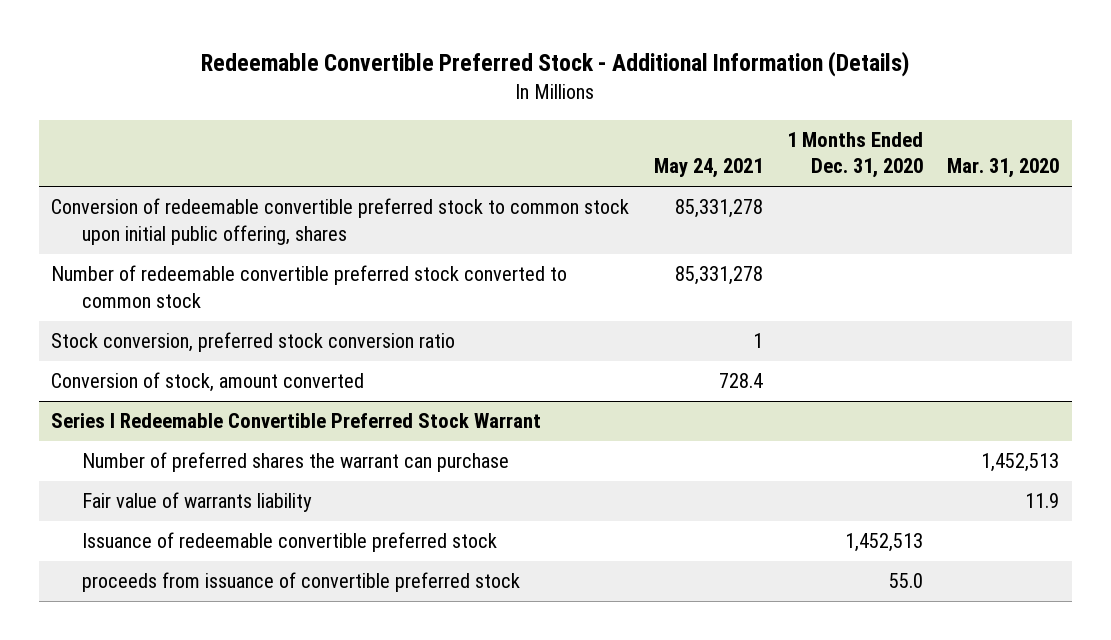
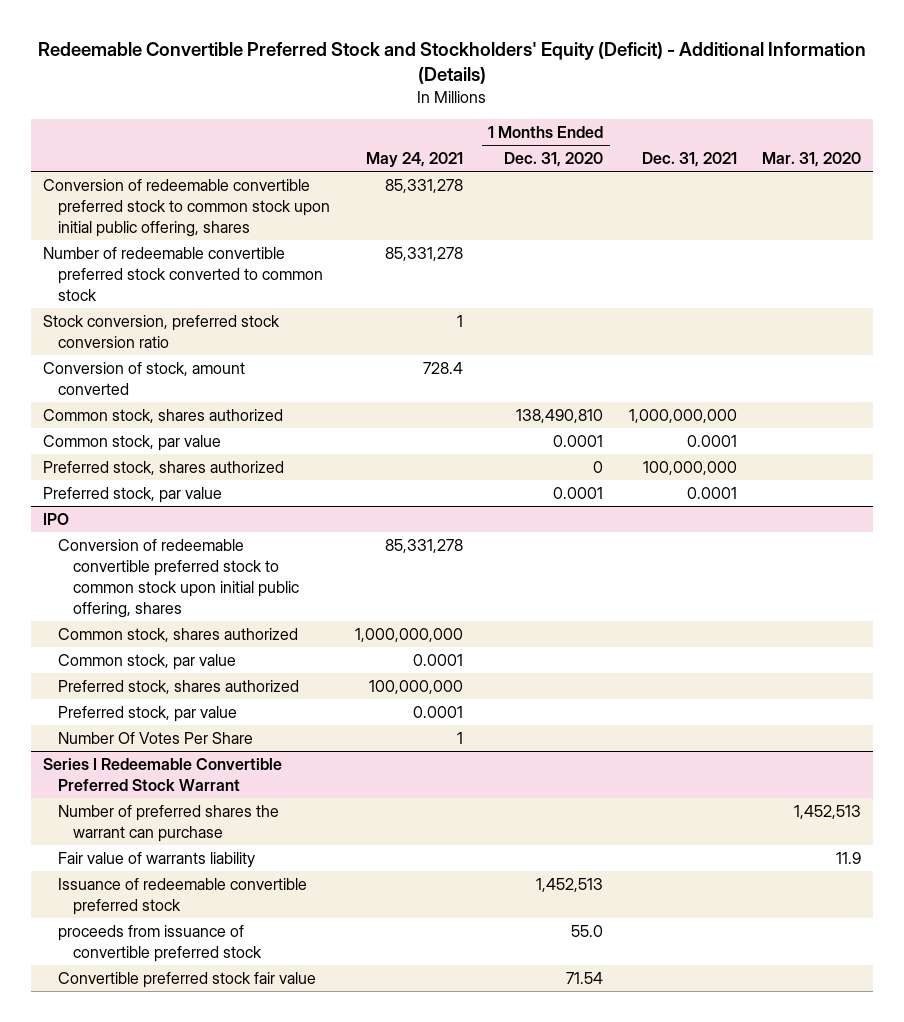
[201,51,910,78] Redeemable Convertible Preferred Stock - Additional Information (Details) -> [38,41,867,85] Redeemable Convertible Preferred Stock and Stockholders' Equity (Deficit) - Additional Information (Details)
none -> [641,152,737,168] Dec. 31, 2021
none -> [43,408,284,423] Common stock, shares authorized
none -> [43,434,222,451] Common stock, par value
none -> [43,460,285,475] Preferred stock, shares authorized
none -> [43,486,223,503] Preferred stock, par value
none -> [43,512,70,525] IPO
none -> [58,538,300,618] Conversion of redeemable convertible preferred stock to common stock upon initial public offering, shares
none -> [58,627,299,642] Common stock, shares authorized
none -> [58,653,237,670] Common stock, par value
none -> [58,679,300,694] Preferred stock, shares authorized
none -> [58,705,238,722] Preferred stock, par value
none -> [58,731,254,744] Number Of Votes Per Share
none -> [58,971,317,988] Convertible preferred stock fair value

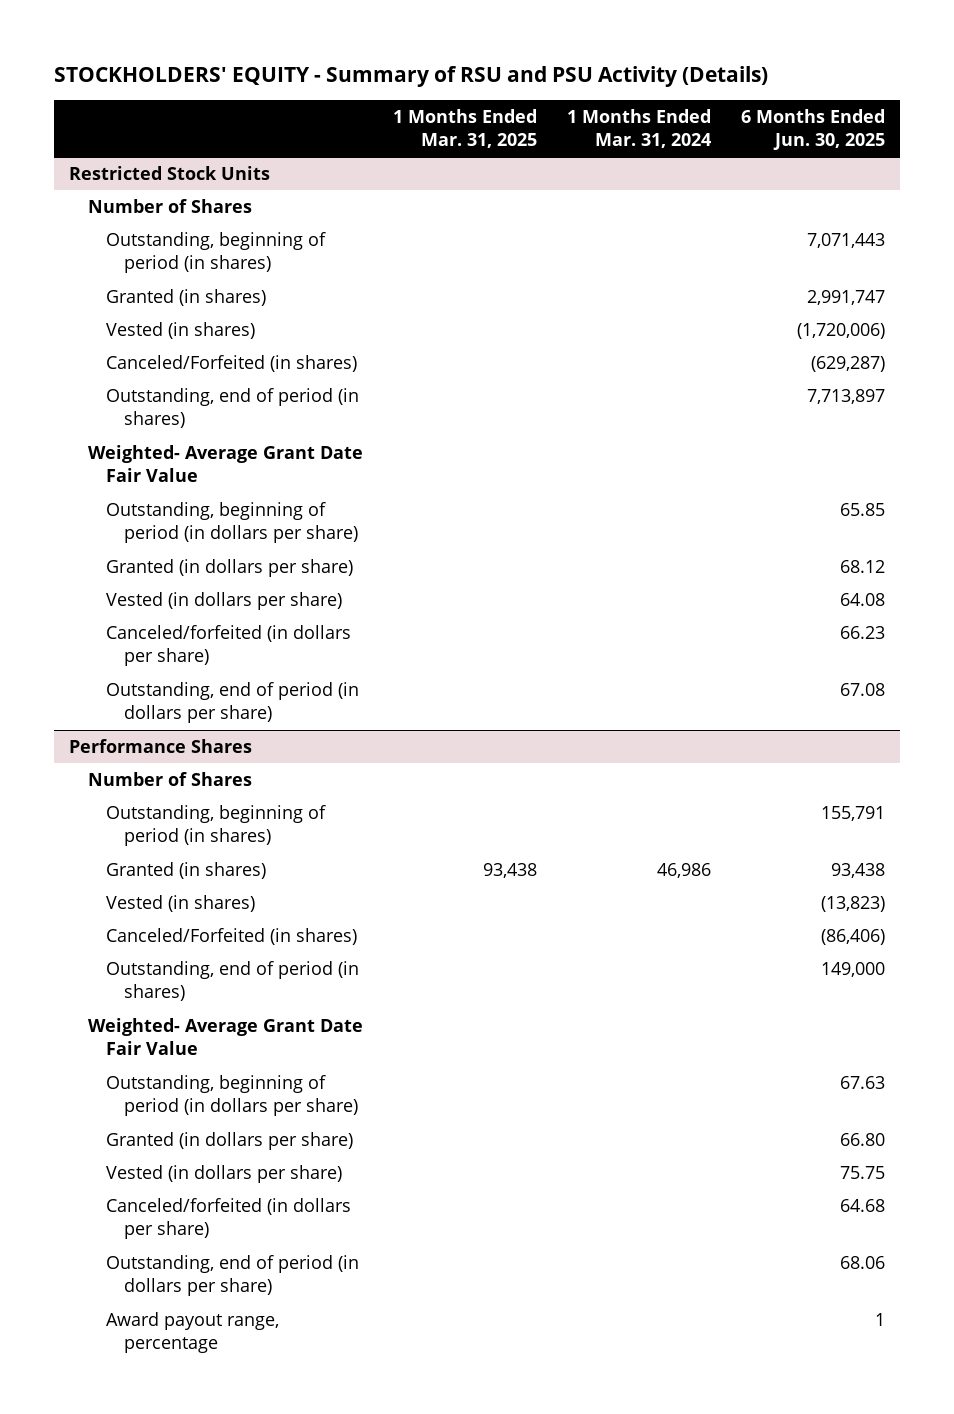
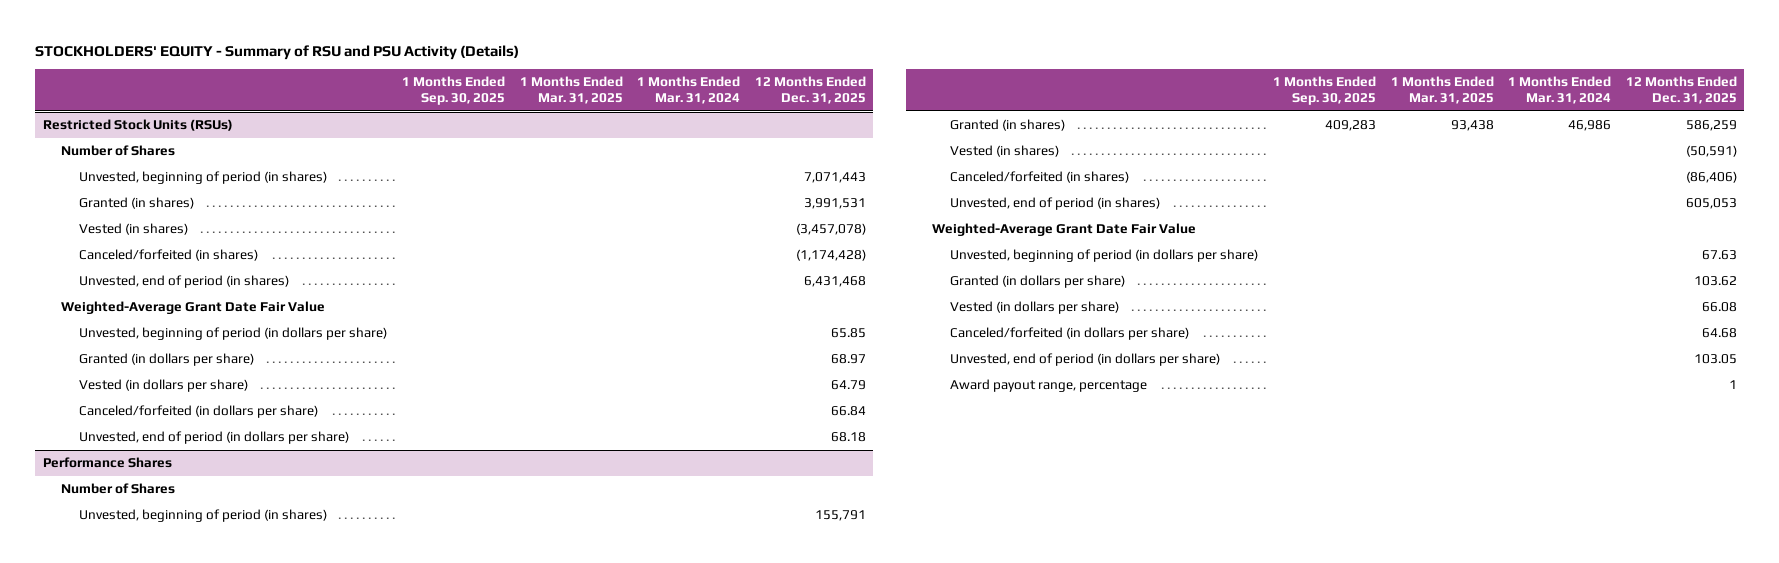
[740,108,885,150] 6 Months Ended Jun. 30, 2025 -> none
none -> [401,76,505,105] 1 Months Ended Sep. 30, 2025
none -> [754,76,866,104] 12 Months Ended Dec. 31, 2025
[69,166,271,181] Restricted Stock Units -> [42,119,233,132] Restricted Stock Units (RSUs)
[105,232,326,274] Outstanding, beginning of period (in shares) -> [79,171,328,185] Unvested, beginning of period (in shares)
[105,355,357,373] Canceled/Forfeited (in shares) -> [79,249,259,262] Canceled/forfeited (in shares)
[105,388,359,429] Outstanding, end of period (in shares) -> [79,275,290,289] Unvested, end of period (in shares)
[87,445,363,483] Weighted- Average Grant Date Fair Value -> [60,301,325,315] Weighted-Average Grant Date Fair Value
[105,502,359,544] Outstanding, beginning of period (in dollars per share) -> [79,327,388,341] Unvested, beginning of period (in dollars per share)
[105,682,359,724] Outstanding, end of period (in dollars per share) -> [79,431,350,445] Unvested, end of period (in dollars per share)
[105,805,326,847] Outstanding, beginning of period (in shares) -> [79,509,328,523] Unvested, beginning of period (in shares)
[105,928,357,946] Canceled/Forfeited (in shares) -> [950,171,1130,184] Canceled/forfeited (in shares)
[105,961,359,1002] Outstanding, end of period (in shares) -> [950,197,1161,211] Unvested, end of period (in shares)
[87,1018,363,1056] Weighted- Average Grant Date Fair Value -> [931,223,1196,237] Weighted-Average Grant Date Fair Value
[105,1075,359,1117] Outstanding, beginning of period (in dollars per share) -> [950,249,1259,263] Unvested, beginning of period (in dollars per share)
[105,1255,359,1297] Outstanding, end of period (in dollars per share) -> [950,353,1221,367] Unvested, end of period (in dollars per share)

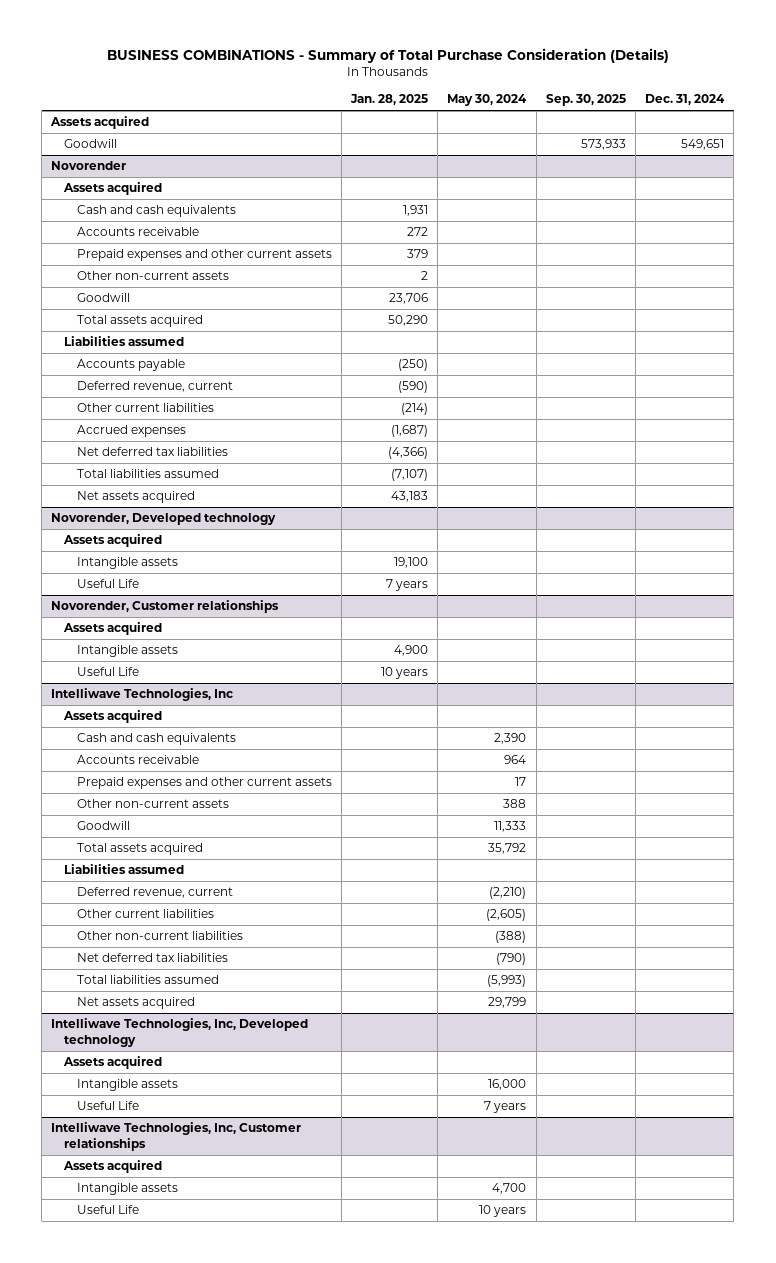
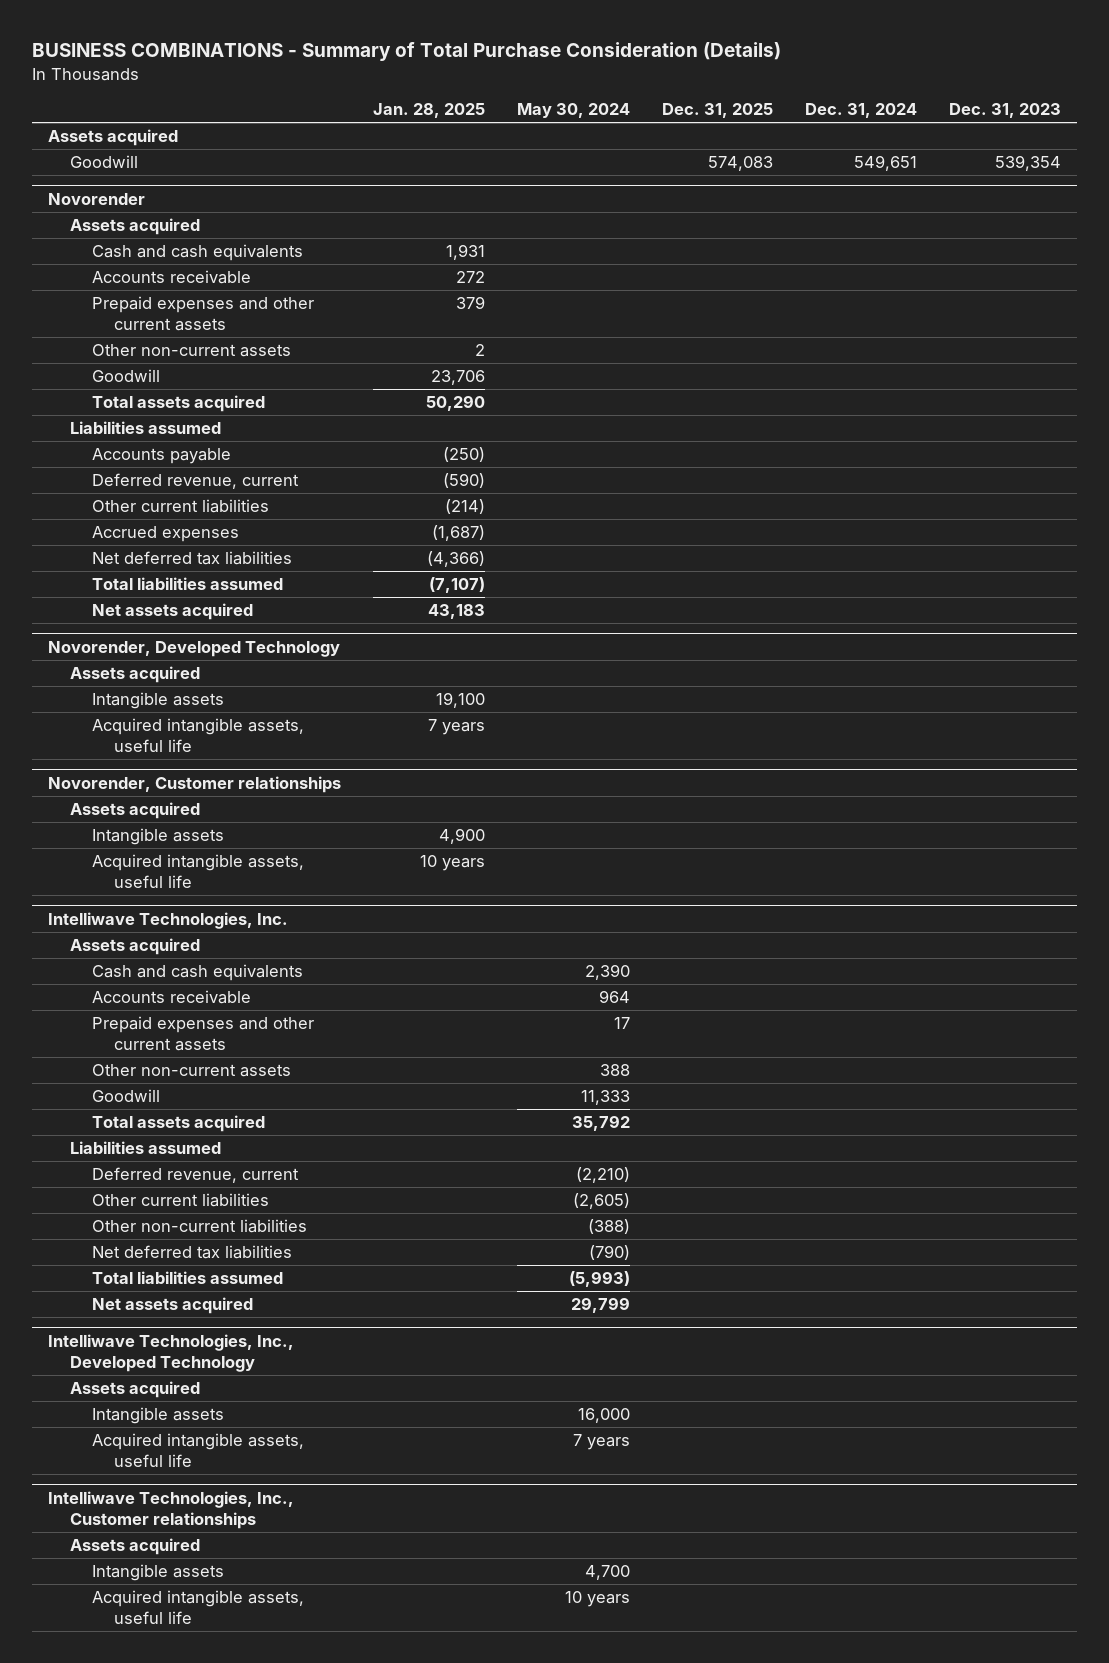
[545,94,626,107] Sep. 30, 2025 -> none
none -> [661,103,773,119] Dec. 31, 2025
none -> [949,103,1062,119] Dec. 31, 2023
[51,513,277,526] Novorender, Developed technology -> [47,640,340,657] Novorender, Developed Technology
[76,579,139,589] Useful Life -> [91,718,304,753] Acquired intangible assets, useful life
[76,667,139,677] Useful Life -> [91,854,304,889] Acquired intangible assets, useful life
[51,688,234,702] Intelliwave Technologies, Inc -> [47,911,288,929] Intelliwave Technologies, Inc.
[51,1018,309,1047] Intelliwave Technologies, Inc, Developed technology -> [47,1333,294,1372] Intelliwave Technologies, Inc., Developed Technology
[76,1101,139,1111] Useful Life -> [91,1433,304,1468] Acquired intangible assets, useful life
[51,1122,302,1151] Intelliwave Technologies, Inc, Customer relationships -> [47,1490,294,1529] Intelliwave Technologies, Inc., Customer relationships
[76,1205,139,1215] Useful Life -> [91,1590,304,1625] Acquired intangible assets, useful life

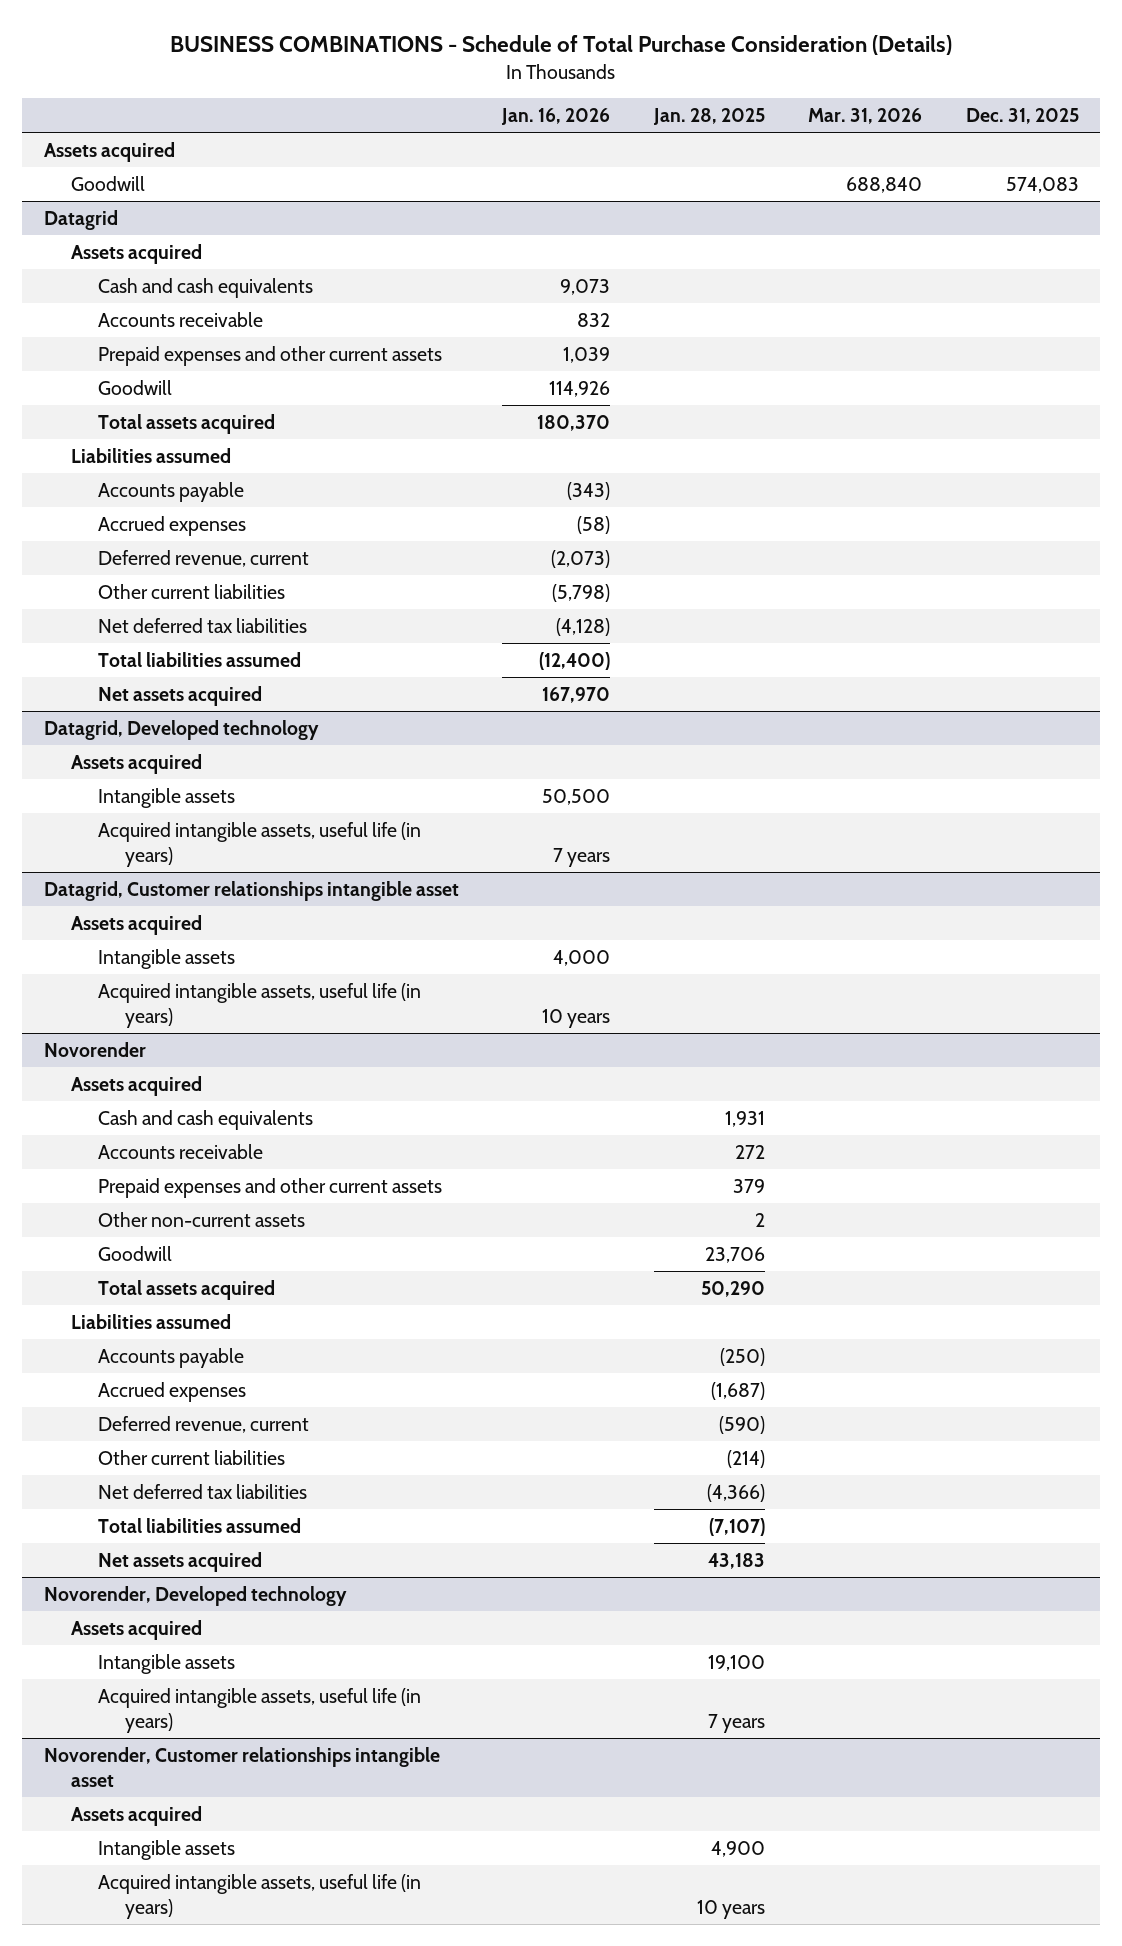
[31,42,781,62] BUSINESS COMBINATIONS - Summary of Total Purchase Consideration (Details) -> [170,35,953,56] BUSINESS COMBINATIONS - Schedule of Total Purchase Consideration (Details)
[516,103,630,119] May 30, 2024 -> none
[805,103,918,119] Dec. 31, 2024 -> none
[949,103,1062,119] Dec. 31, 2023 -> none
none -> [501,107,611,125] Jan. 16, 2026
none -> [808,107,923,124] Mar. 31, 2026
none -> [43,209,118,230] Datagrid
none -> [70,243,202,264] Assets acquired
none -> [97,277,313,298] Cash and cash equivalents
none -> [97,311,263,327] Accounts receivable
none -> [97,345,442,366] Prepaid expenses and other current assets
none -> [97,379,172,395] Goodwill
none -> [97,413,275,434] Total assets acquired
none -> [70,447,231,463] Liabilities assumed
none -> [97,481,244,502] Accounts payable
none -> [97,515,246,536] Accrued expenses
none -> [97,549,309,567] Deferred revenue, current
none -> [97,583,285,599] Other current liabilities
none -> [97,617,307,633] Net deferred tax liabilities
none -> [97,651,301,667] Total liabilities assumed
none -> [97,685,262,706] Net assets acquired
none -> [43,719,319,740] Datagrid, Developed technology
none -> [70,753,202,774] Assets acquired
none -> [97,787,235,808] Intangible assets
none -> [97,821,421,868] Acquired intangible assets, useful life (in years)
none -> [43,880,459,901] Datagrid, Customer relationships intangible asset
none -> [70,914,202,935] Assets acquired
none -> [97,948,235,969] Intangible assets
none -> [97,982,421,1029] Acquired intangible assets, useful life (in years)
[91,526,239,543] Accrued expenses -> [97,1381,246,1402] Accrued expenses
[47,640,340,657] Novorender, Developed Technology -> [43,1585,347,1606] Novorender, Developed technology
[91,718,304,753] Acquired intangible assets, useful life -> [97,1687,421,1734] Acquired intangible assets, useful life (in years)
[47,775,341,793] Novorender, Customer relationships -> [43,1746,440,1788] Novorender, Customer relationships intangible asset
[47,911,288,929] Intelliwave Technologies, Inc. -> none
[69,938,200,956] Assets acquired -> none
[91,964,303,982] Cash and cash equivalents -> none
[91,990,251,1005] Accounts receivable -> none
[91,1016,314,1052] Prepaid expenses and other current assets -> none
[91,1064,291,1078] Other non-current assets -> none
[91,1089,160,1103] Goodwill -> none
[91,1115,265,1133] Total assets acquired -> none
[69,1141,221,1155] Liabilities assumed -> none
[91,1167,299,1184] Deferred revenue, current -> none
[91,1193,269,1208] Other current liabilities -> none
[91,1219,307,1234] Other non-current liabilities -> none
[91,1245,292,1260] Net deferred tax liabilities -> none
[91,1271,283,1285] Total liabilities assumed -> none
[91,1297,253,1315] Net assets acquired -> none
[47,1333,294,1372] Intelliwave Technologies, Inc., Developed Technology -> none
[69,1381,200,1399] Assets acquired -> none
[91,1407,224,1425] Intangible assets -> none
[91,1433,304,1468] Acquired intangible assets, useful life -> none
[47,1490,294,1529] Intelliwave Technologies, Inc., Customer relationships -> none
[69,1538,200,1556] Assets acquired -> none
[91,1564,224,1582] Intangible assets -> none
[91,1590,304,1625] Acquired intangible assets, useful life -> none
[91,854,304,889] Acquired intangible assets, useful life -> [97,1873,421,1920] Acquired intangible assets, useful life (in years)

